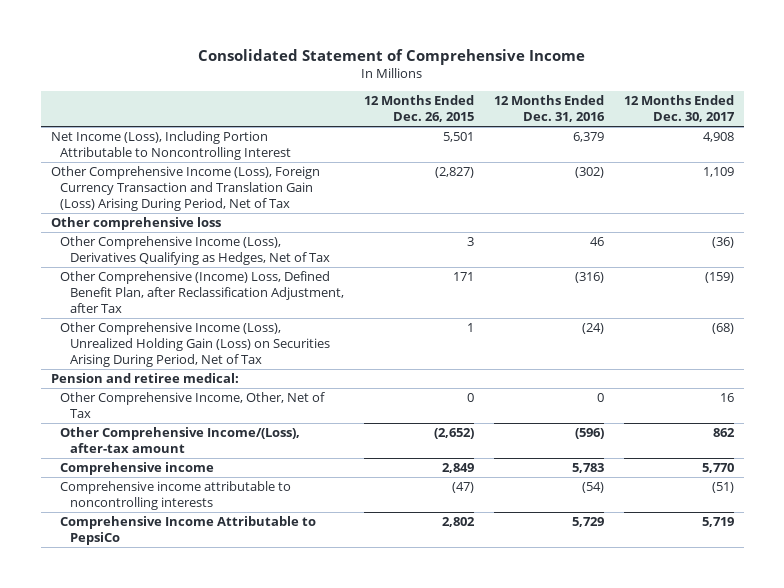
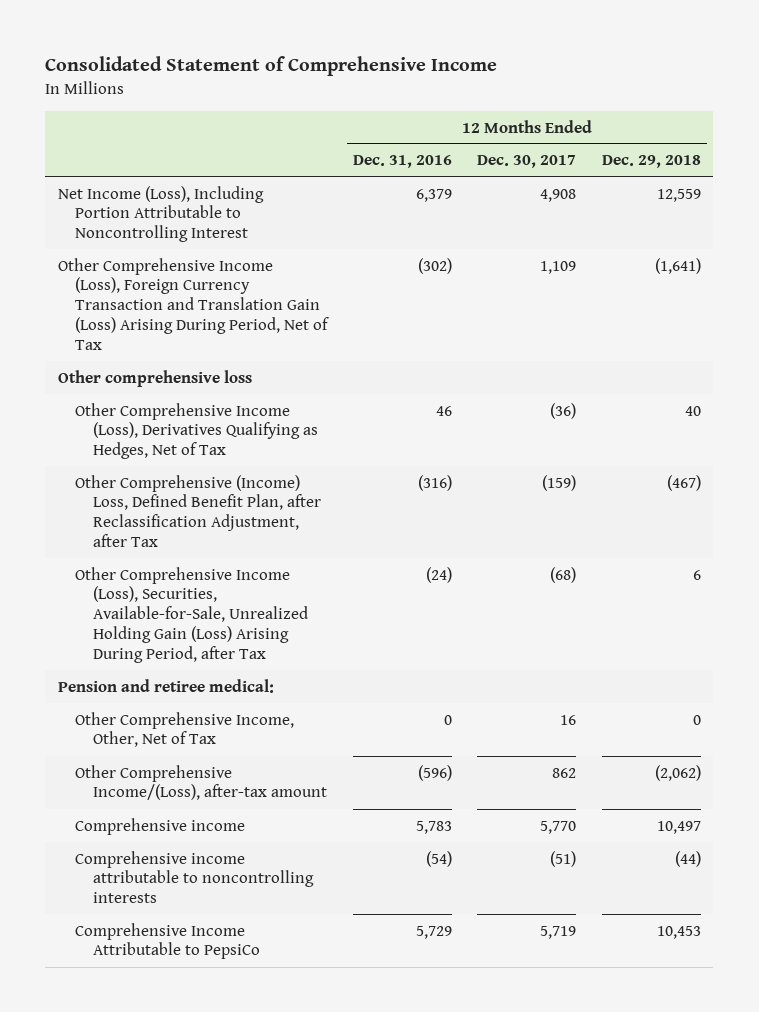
[363,95,474,123] 12 Months Ended Dec. 26, 2015 -> none
none -> [601,155,701,169] Dec. 29, 2018
[60,322,330,367] Other Comprehensive Income (Loss), Unrealized Holding Gain (Loss) on Securities Arising During Period, Net of Tax -> [75,566,308,663] Other Comprehensive Income (Loss), Securities, Available-for-Sale, Unrealized Holding Gain (Loss) Arising During Period, after Tax

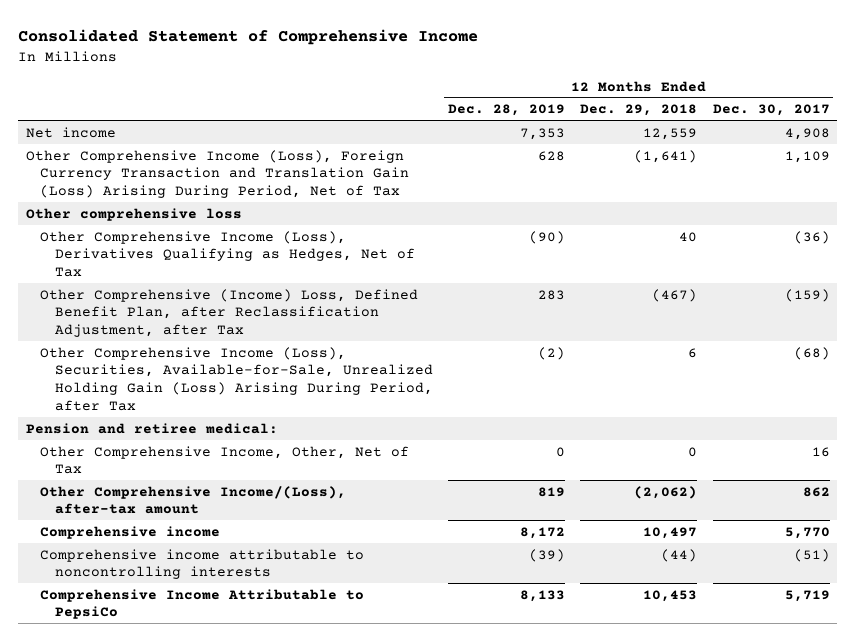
[352,155,452,169] Dec. 31, 2016 -> none
none -> [448,104,566,117] Dec. 28, 2019
[58,185,265,243] Net Income (Loss), Including Portion Attributable to Noncontrolling Interest -> [25,126,116,138] Net income

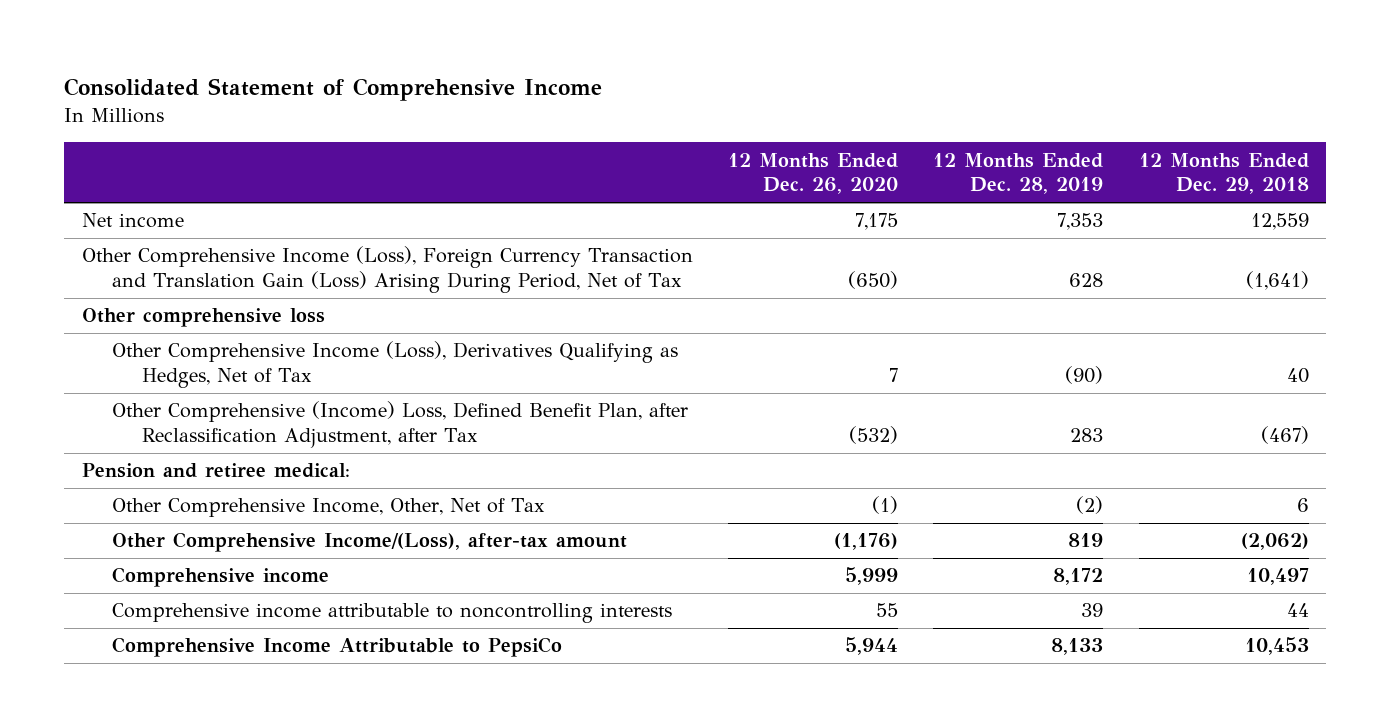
[712,104,830,117] Dec. 30, 2017 -> none
none -> [728,152,899,195] 12 Months Ended Dec. 26, 2020
[40,346,433,412] Other Comprehensive Income (Loss), Securities, Available-for-Sale, Unrealized Holding Gain (Loss) Arising During Period, after Tax -> none
[556,446,566,457] 0 -> [1076,496,1104,515] (2)
[688,446,698,457] 0 -> [1296,498,1309,513] 6
[529,548,566,562] (39) -> [1081,603,1104,618] 39
[661,548,698,562] (44) -> [1286,603,1309,618] 44

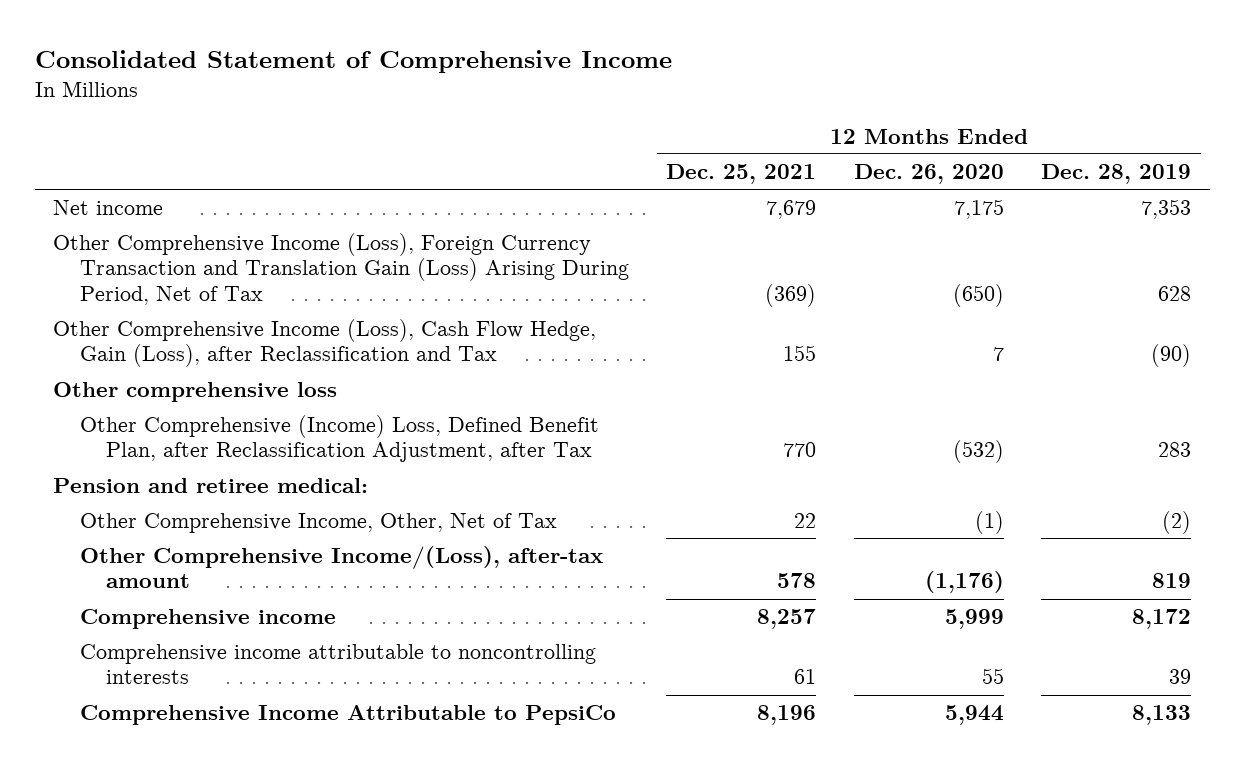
[1138,152,1309,195] 12 Months Ended Dec. 29, 2018 -> none
none -> [666,164,817,185] Dec. 25, 2021
none -> [53,319,597,368] Other Comprehensive Income (Loss), Cash Flow Hedge, Gain (Loss), after Reclassification and Tax
[112,341,679,388] Other Comprehensive Income (Loss), Derivatives Qualifying as Hedges, Net of Tax -> none

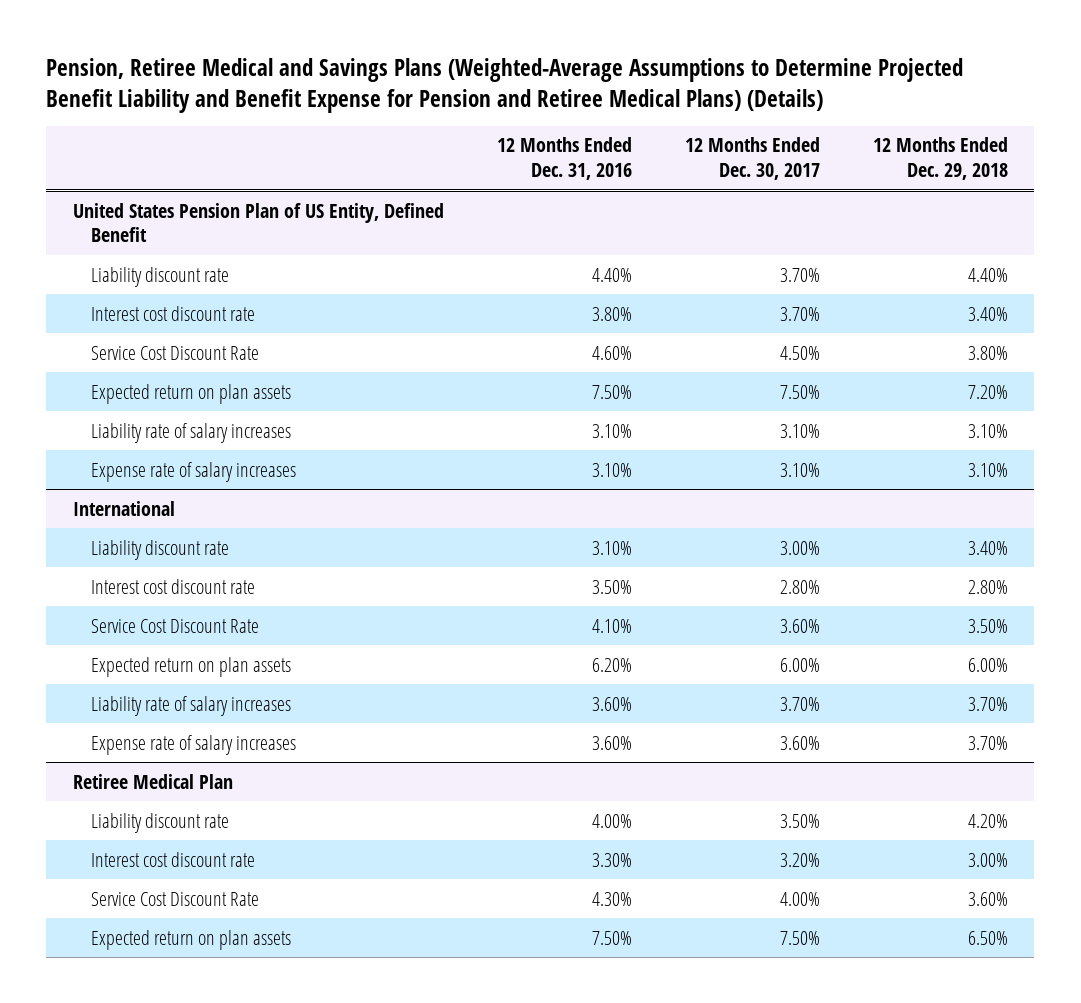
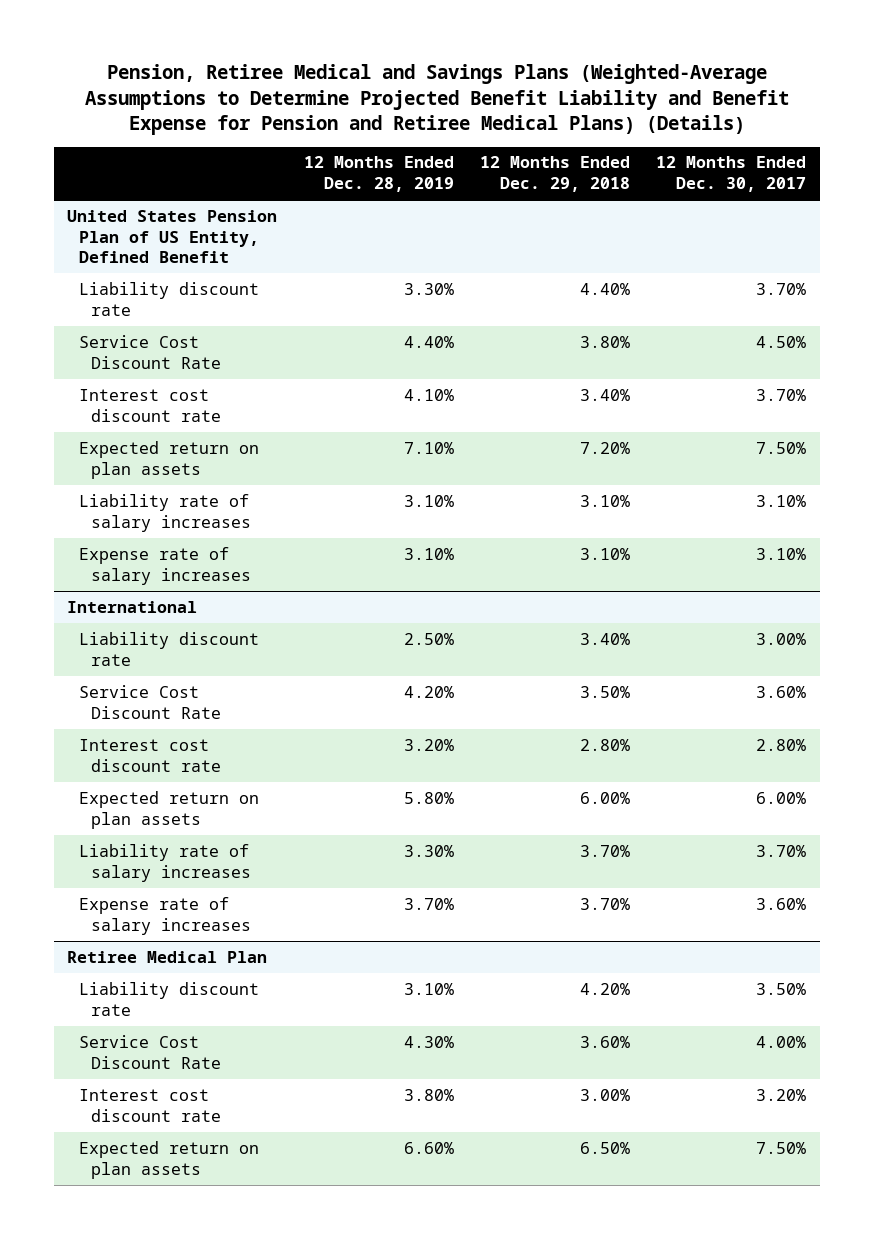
[496,137,632,180] 12 Months Ended Dec. 31, 2016 -> none
none -> [303,156,454,193] 12 Months Ended Dec. 28, 2019
[91,305,256,321] Interest cost discount rate -> [79,388,222,422] Interest cost discount rate
[91,578,256,594] Interest cost discount rate -> [79,738,222,772] Interest cost discount rate
[91,851,256,867] Interest cost discount rate -> [79,1088,222,1122] Interest cost discount rate

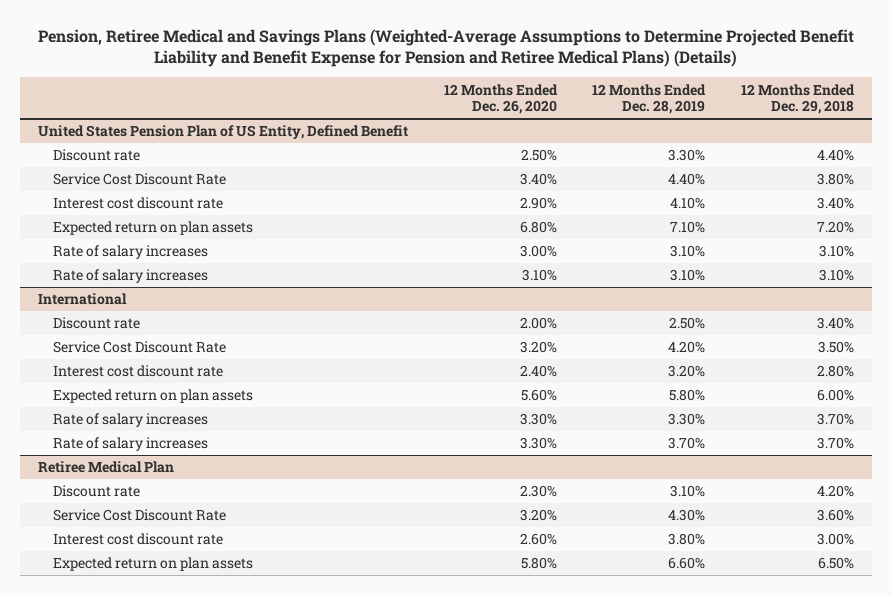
[656,156,807,193] 12 Months Ended Dec. 30, 2017 -> none
none -> [443,83,558,115] 12 Months Ended Dec. 26, 2020
[79,281,260,316] Liability discount rate -> [52,149,140,162] Discount rate
[79,493,252,532] Liability rate of salary increases -> [52,245,208,260] Rate of salary increases
[79,546,252,585] Expense rate of salary increases -> [52,269,208,284] Rate of salary increases
[79,631,260,666] Liability discount rate -> [52,317,140,330] Discount rate
[79,843,252,882] Liability rate of salary increases -> [52,413,208,428] Rate of salary increases
[79,896,252,935] Expense rate of salary increases -> [52,437,208,452] Rate of salary increases
[79,981,260,1016] Liability discount rate -> [52,485,140,498] Discount rate

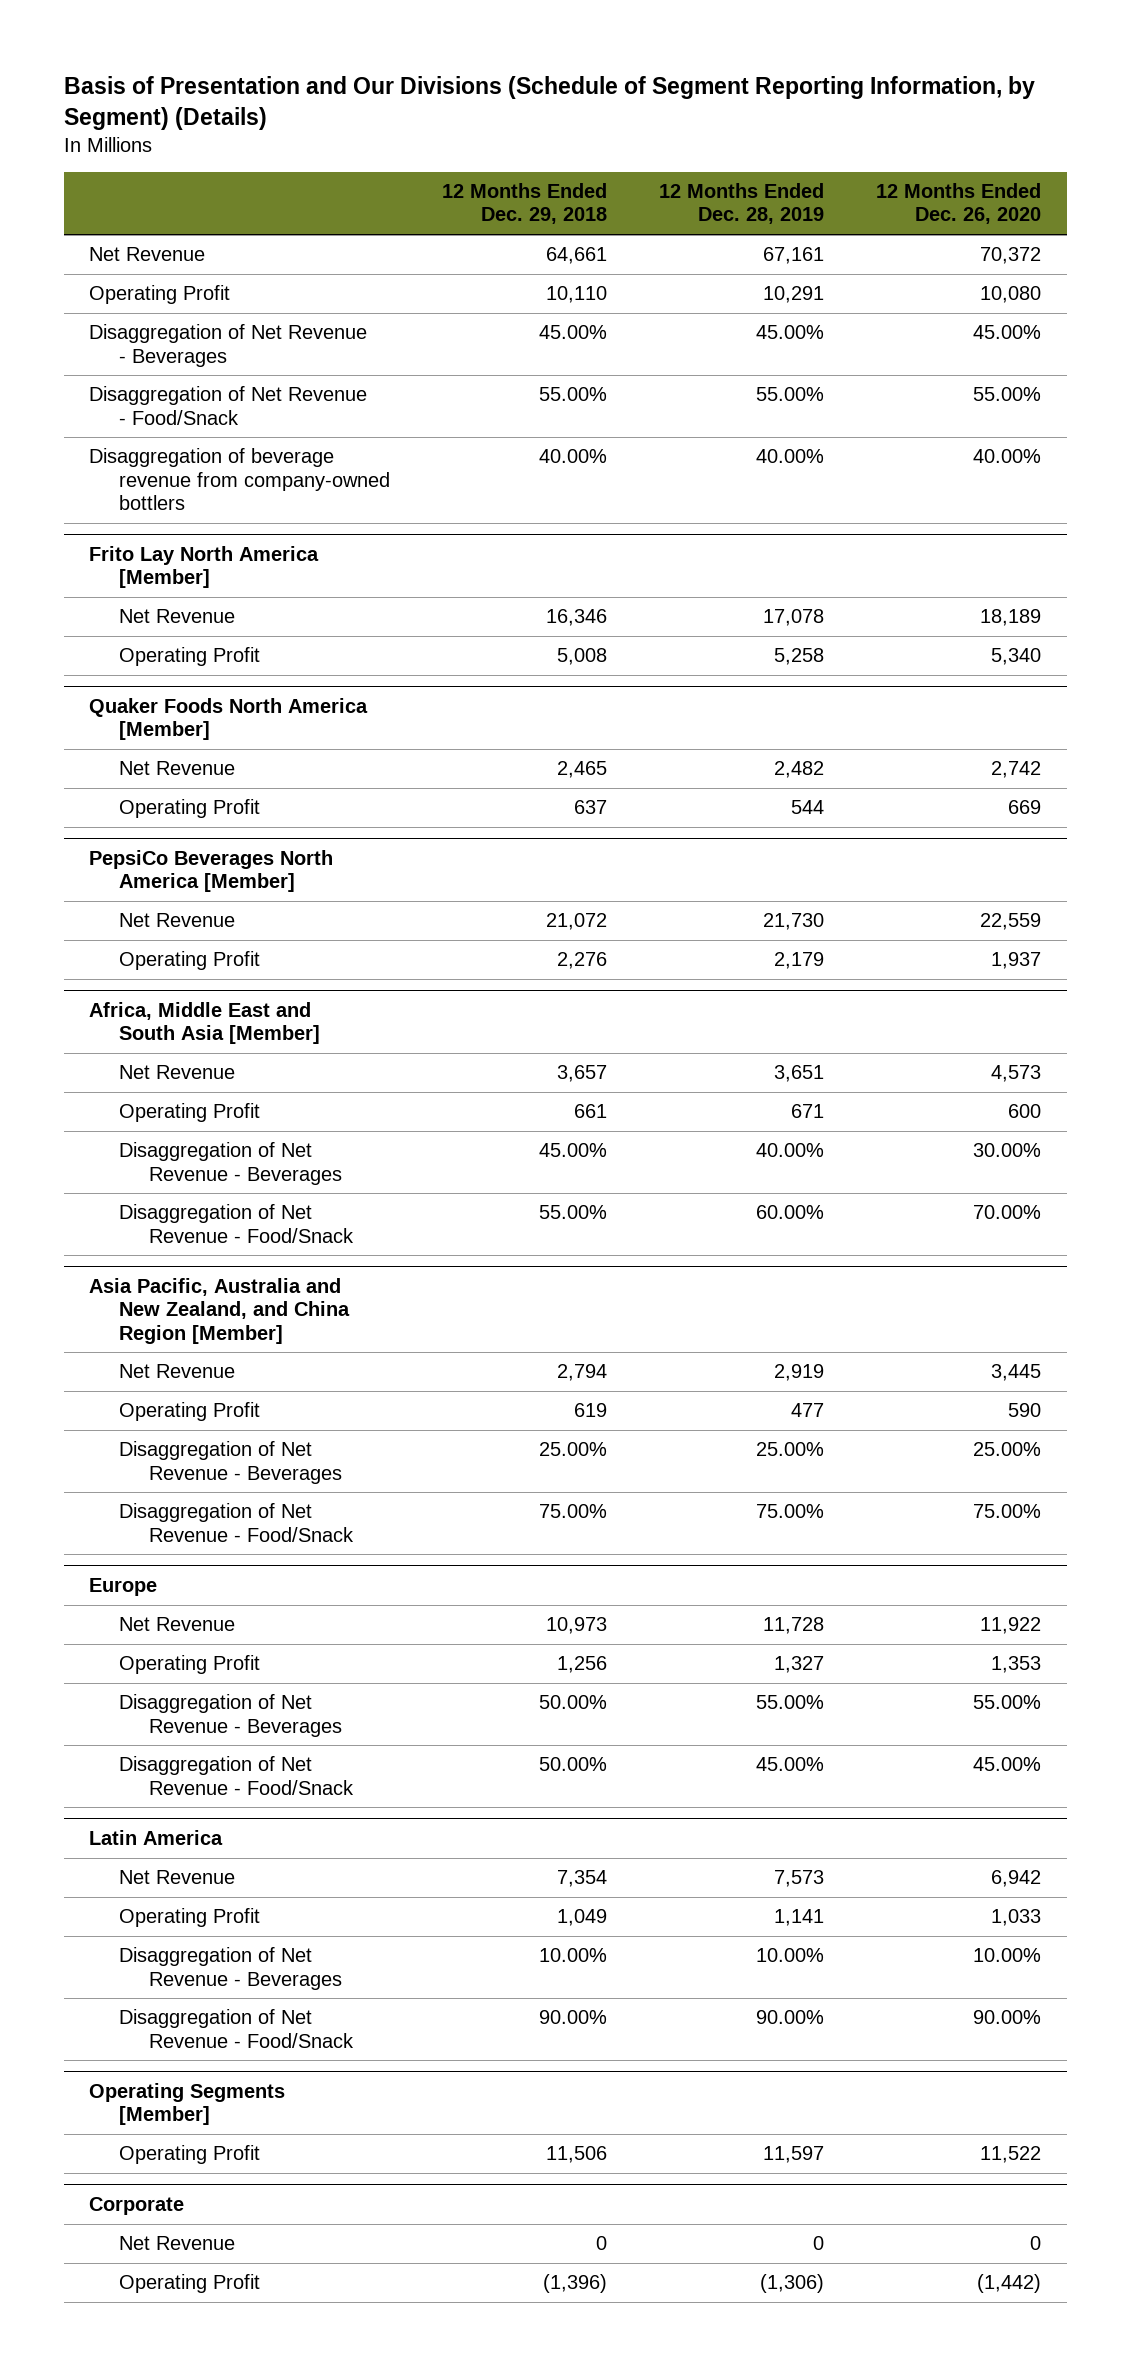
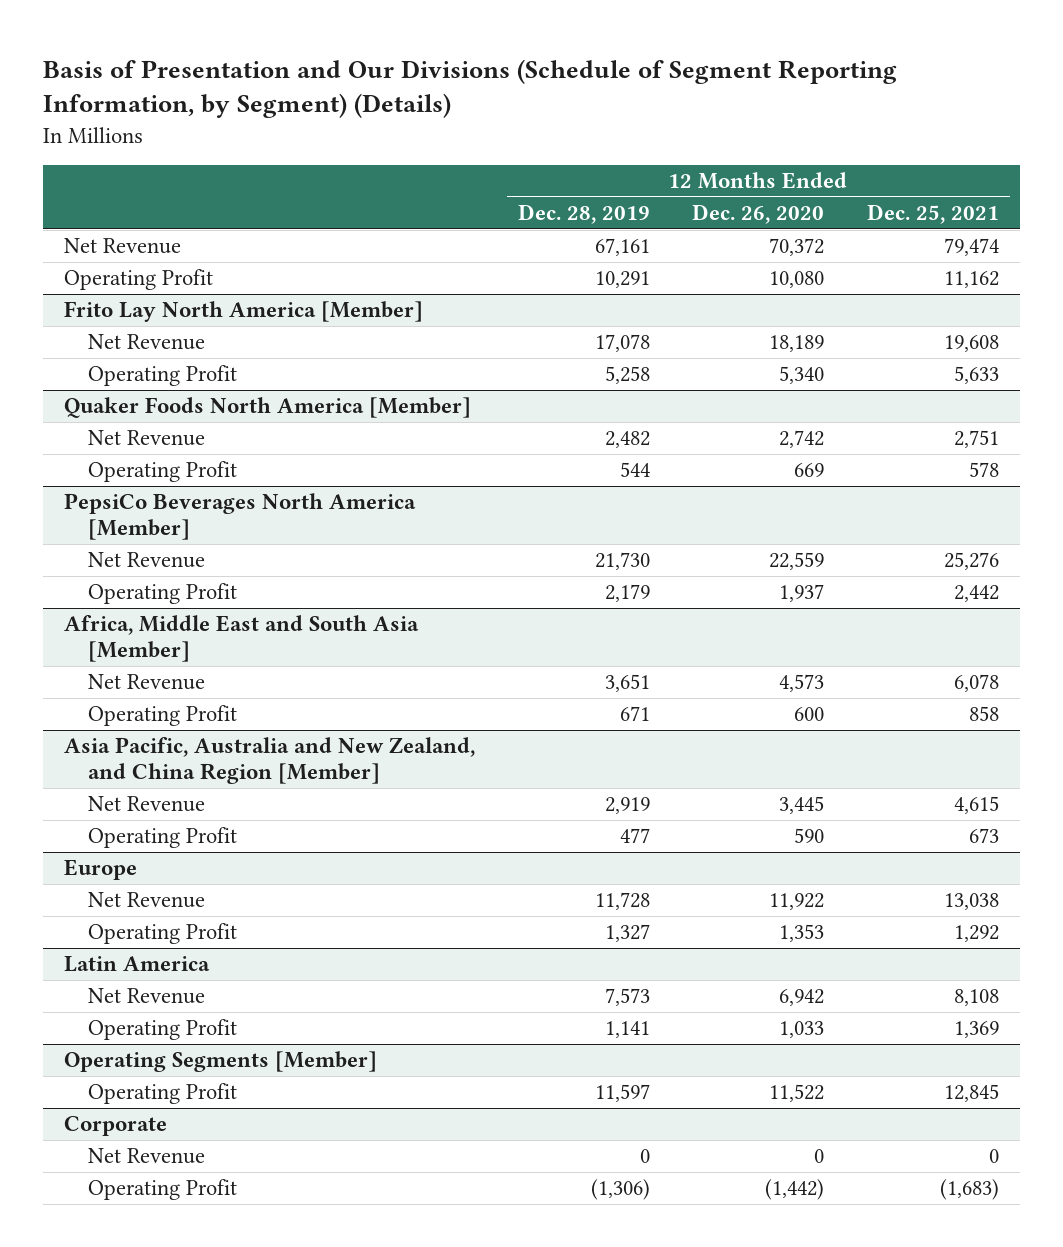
[442,183,608,225] 12 Months Ended Dec. 29, 2018 -> none
none -> [866,204,999,225] Dec. 25, 2021
[89,324,368,367] Disaggregation of Net Revenue - Beverages -> none
[89,386,368,425] Disaggregation of Net Revenue - Food/Snack -> none
[89,448,391,511] Disaggregation of beverage revenue from company-owned bottlers -> none
[119,1142,343,1185] Disaggregation of Net Revenue - Beverages -> none
[119,1204,355,1243] Disaggregation of Net Revenue - Food/Snack -> none
[119,1441,343,1484] Disaggregation of Net Revenue - Beverages -> none
[119,1503,355,1542] Disaggregation of Net Revenue - Food/Snack -> none
[119,1694,343,1737] Disaggregation of Net Revenue - Beverages -> none
[119,1756,355,1795] Disaggregation of Net Revenue - Food/Snack -> none
[119,1947,343,1990] Disaggregation of Net Revenue - Beverages -> none
[119,2009,355,2048] Disaggregation of Net Revenue - Food/Snack -> none

